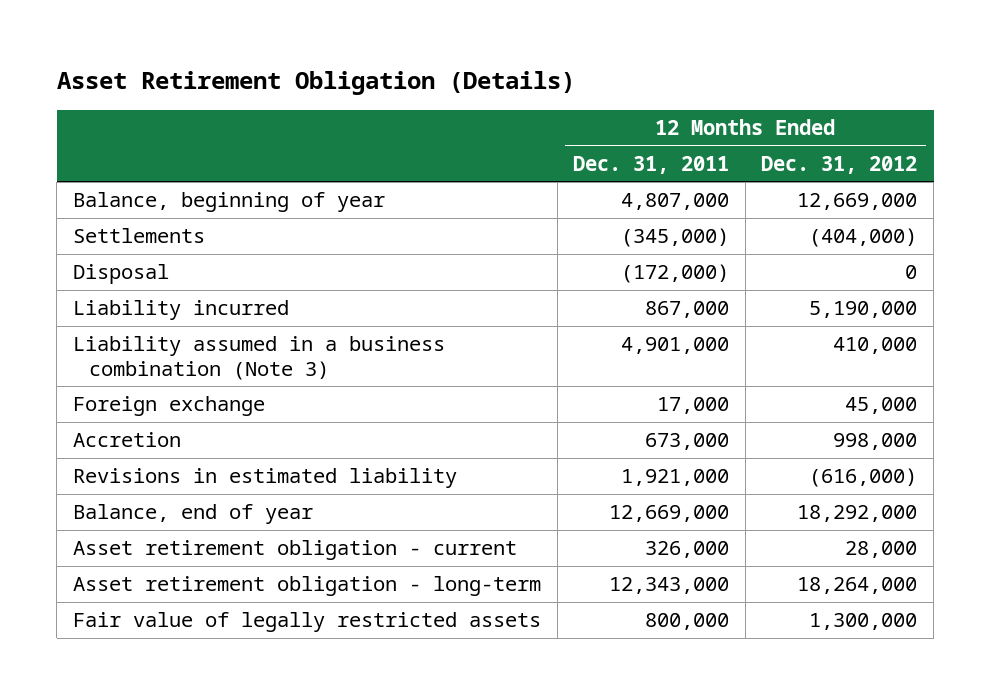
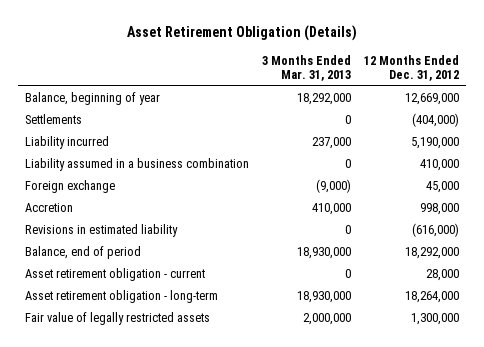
[573,155,730,174] Dec. 31, 2011 -> none
none -> [261,54,351,82] 3 Months Ended Mar. 31, 2013
[73,264,170,285] Disposal -> none
[73,336,446,381] Liability assumed in a business combination (Note 3) -> [24,158,249,172] Liability assumed in a business combination
[73,504,314,525] Balance, end of year -> [24,246,141,260] Balance, end of period

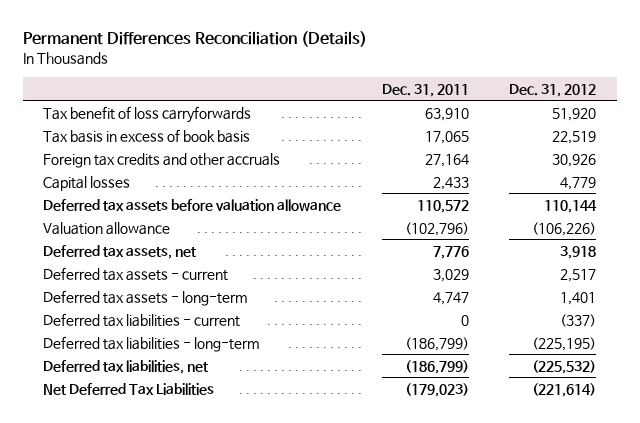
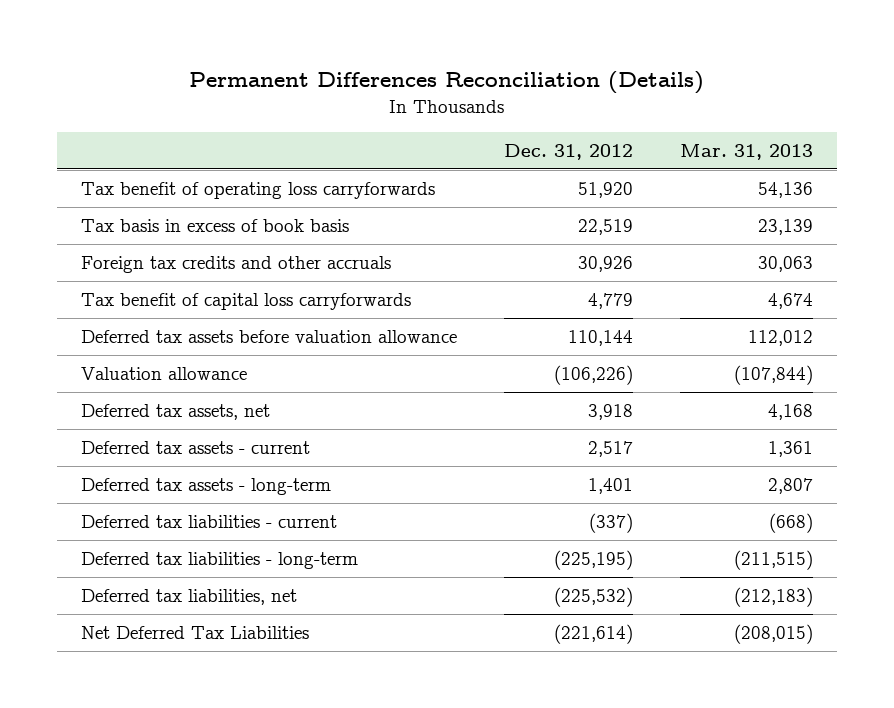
[381,83,469,97] Dec. 31, 2011 -> none
none -> [680,143,814,160] Mar. 31, 2013
[43,105,252,123] Tax benefit of loss carryforwards -> [80,182,435,200] Tax benefit of operating loss carryforwards
[43,175,131,191] Capital losses -> [80,293,411,311] Tax benefit of capital loss carryforwards

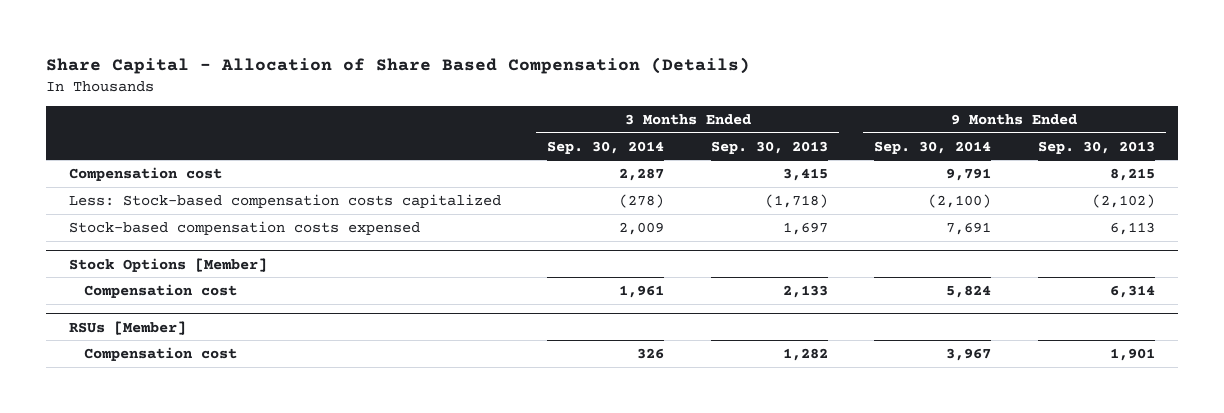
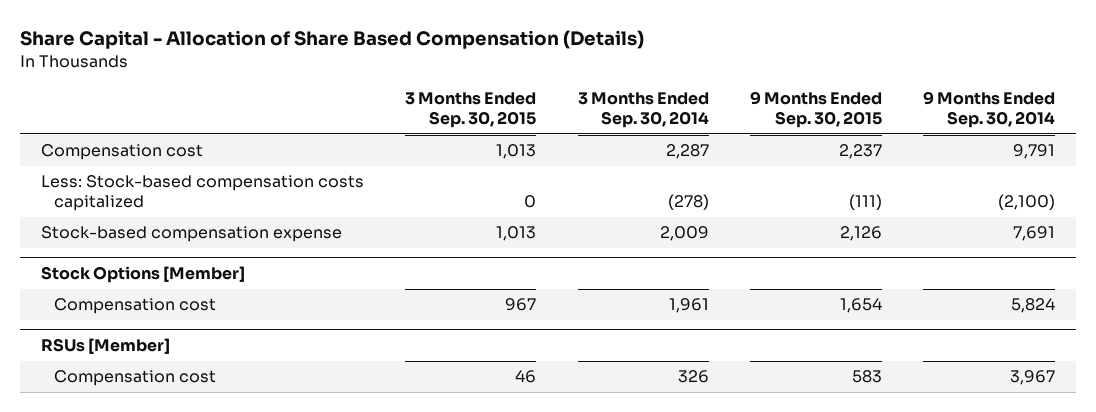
[710,140,828,154] Sep. 30, 2013 -> none
[1037,140,1155,154] Sep. 30, 2013 -> none
none -> [405,92,537,129] 3 Months Ended Sep. 30, 2015
none -> [750,91,883,129] 9 Months Ended Sep. 30, 2015
[69,220,421,235] Stock-based compensation costs expensed -> [41,226,343,243] Stock-based compensation expense

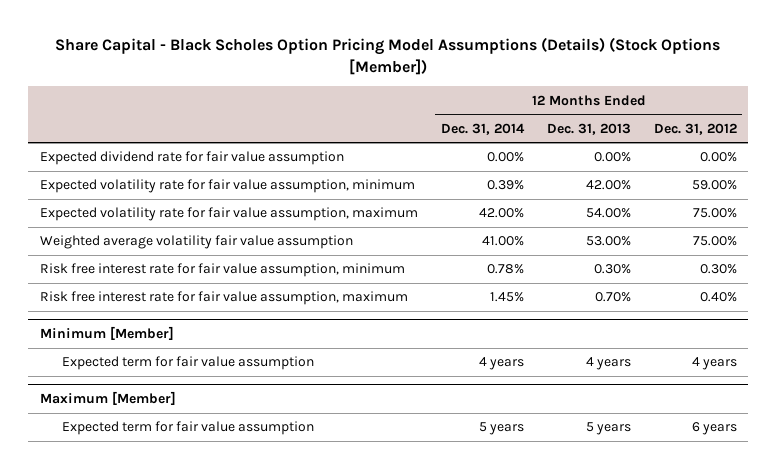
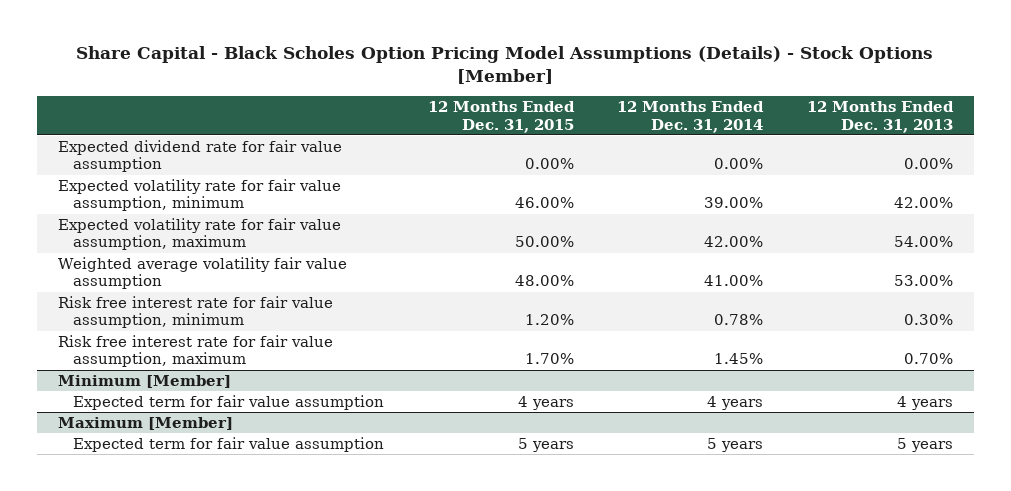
[55,37,721,76] Share Capital - Black Scholes Option Pricing Model Assumptions (Details) (Stock Options [Member]) -> [76,46,934,84] Share Capital - Black Scholes Option Pricing Model Assumptions (Details) - Stock Options [Member]
[653,122,737,135] Dec. 31, 2012 -> none
none -> [427,101,575,133] 12 Months Ended Dec. 31, 2015
[486,180,524,191] 0.39% -> [704,197,764,209] 39.00%

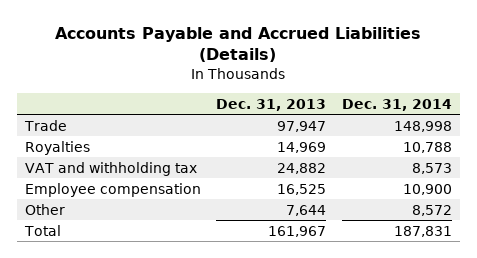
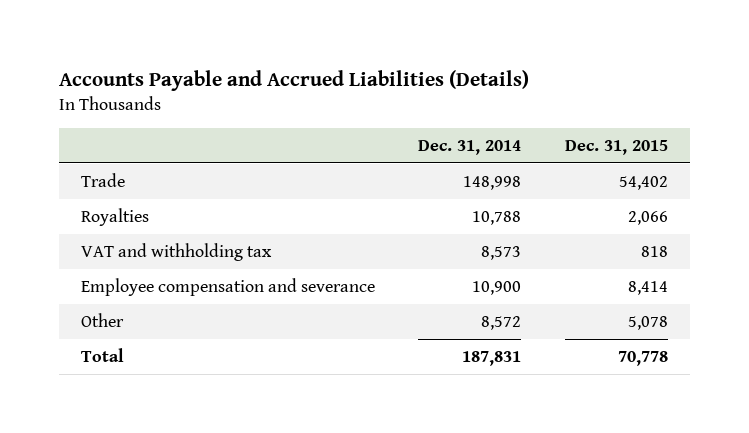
[216,98,327,111] Dec. 31, 2013 -> none
none -> [564,140,668,156] Dec. 31, 2015
[24,182,201,197] Employee compensation -> [80,277,375,296] Employee compensation and severance

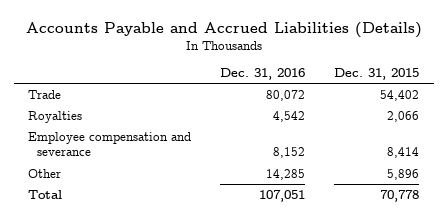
[418,140,522,156] Dec. 31, 2014 -> none
none -> [220,68,306,81] Dec. 31, 2016
[80,242,272,261] VAT and withholding tax -> none
[627,315,668,330] 5,078 -> [387,168,420,180] 5,896

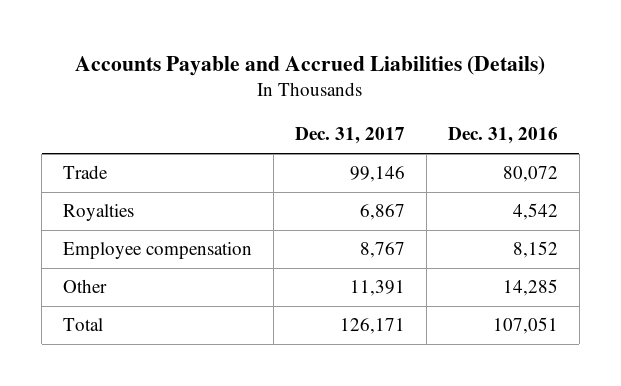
[334,68,420,81] Dec. 31, 2015 -> none
none -> [294,127,405,145] Dec. 31, 2017
[28,131,192,157] Employee compensation and severance -> [62,242,252,260] Employee compensation

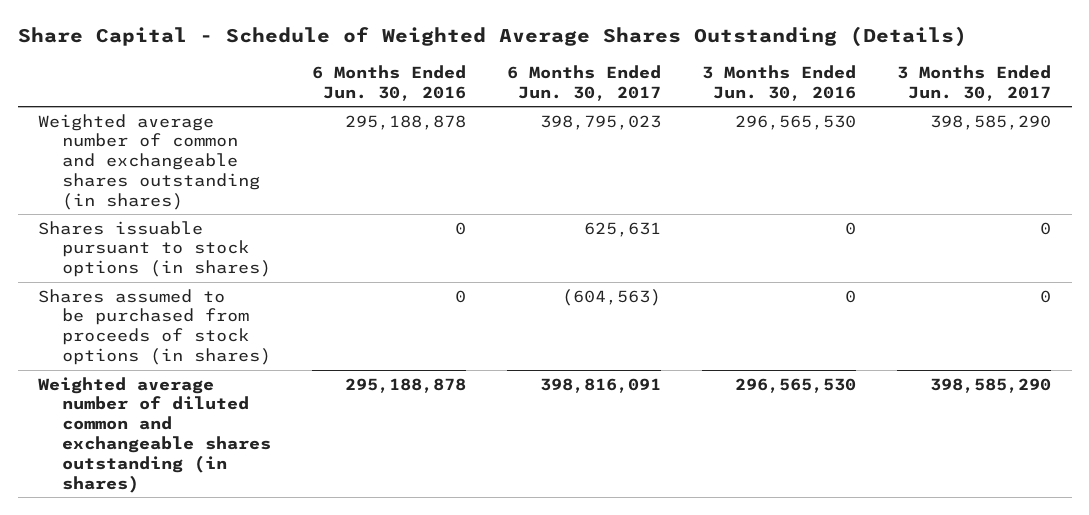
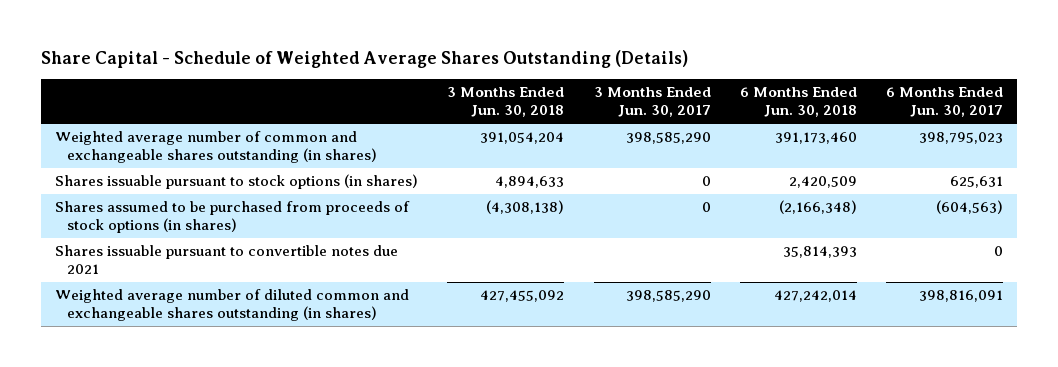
[311,64,466,101] 6 Months Ended Jun. 30, 2016 -> none
[701,64,856,101] 3 Months Ended Jun. 30, 2016 -> none
none -> [447,87,565,118] 3 Months Ended Jun. 30, 2018
none -> [739,87,857,118] 6 Months Ended Jun. 30, 2018
none -> [55,245,399,275] Shares issuable pursuant to convertible notes due 2021

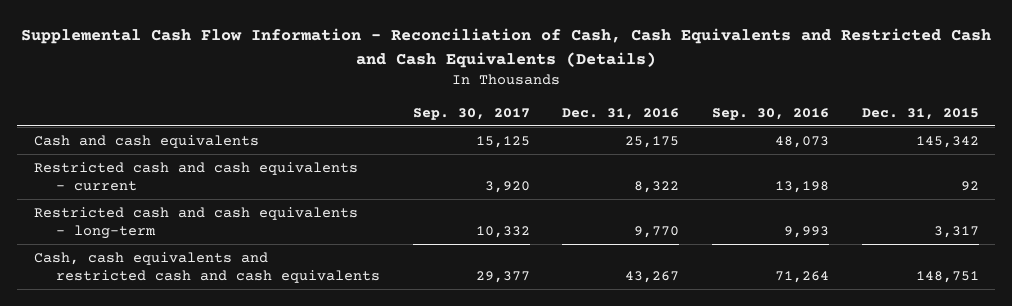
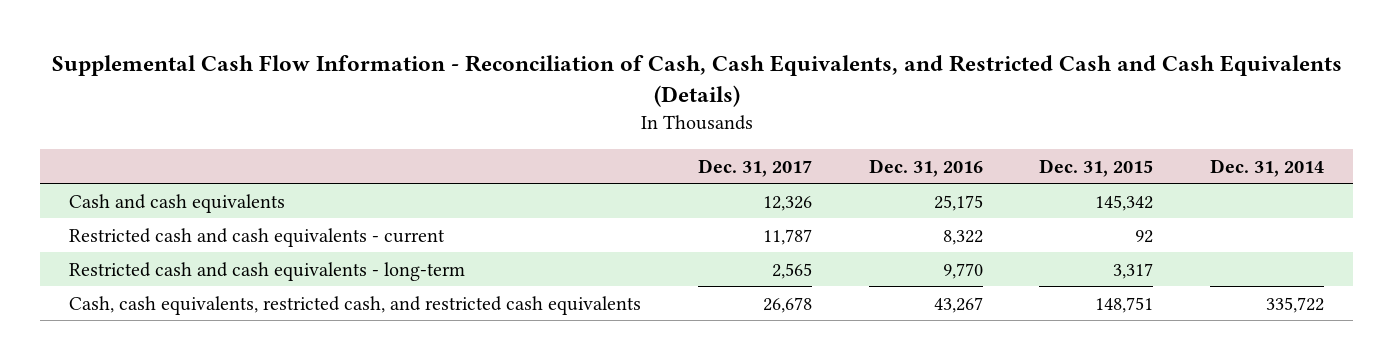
[21,28,992,68] Supplemental Cash Flow Information - Reconciliation of Cash, Cash Equivalents and Restricted Cash and Cash Equivalents (Details) -> [51,55,1342,108] Supplemental Cash Flow Information - Reconciliation of Cash, Cash Equivalents, and Restricted Cash and Cash Equivalents (Details)
[412,107,530,120] Sep. 30, 2017 -> none
[712,107,830,120] Sep. 30, 2016 -> none
none -> [697,158,812,177] Dec. 31, 2017
none -> [1210,158,1325,177] Dec. 31, 2014
[33,251,381,283] Cash, cash equivalents and restricted cash and cash equivalents -> [68,295,641,315] Cash, cash equivalents, restricted cash, and restricted cash equivalents

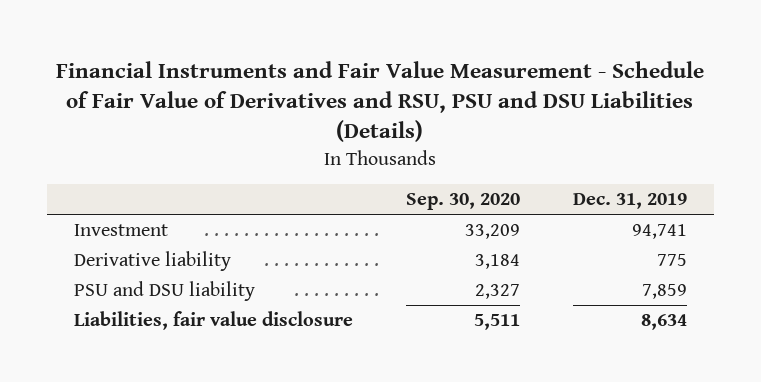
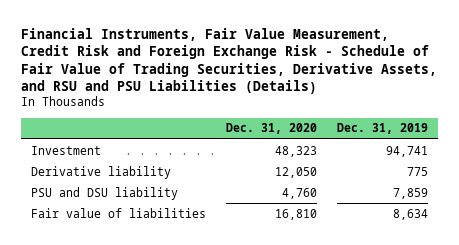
[56,60,705,143] Financial Instruments and Fair Value Measurement - Schedule of Fair Value of Derivatives and RSU, PSU and DSU Liabilities (Details) -> [21,27,438,95] Financial Instruments, Fair Value Measurement, Credit Risk and Foreign Exchange Risk - Schedule of Fair Value of Trading Securities, Derivative Assets, and RSU and PSU Liabilities (Details)
[405,193,520,211] Sep. 30, 2020 -> none
none -> [225,123,317,135] Dec. 31, 2020
[73,311,353,331] Liabilities, fair value disclosure -> [31,207,207,218] Fair value of liabilities

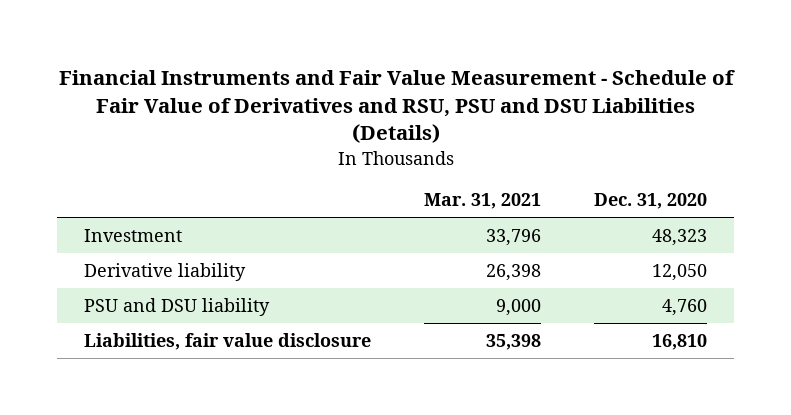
[21,27,438,95] Financial Instruments, Fair Value Measurement, Credit Risk and Foreign Exchange Risk - Schedule of Fair Value of Trading Securities, Derivative Assets, and RSU and PSU Liabilities (Details) -> [58,70,735,144] Financial Instruments and Fair Value Measurement - Schedule of Fair Value of Derivatives and RSU, PSU and DSU Liabilities (Details)
[336,123,428,135] Dec. 31, 2019 -> none
none -> [424,193,542,210] Mar. 31, 2021
[31,207,207,218] Fair value of liabilities -> [83,332,371,350] Liabilities, fair value disclosure

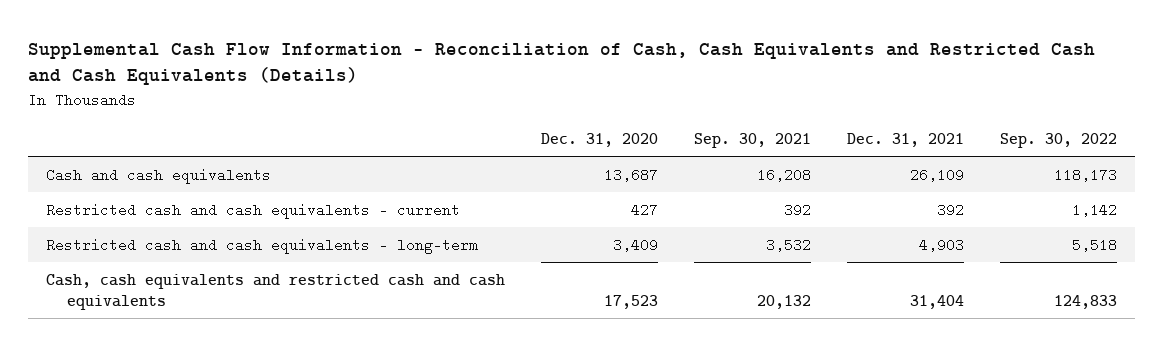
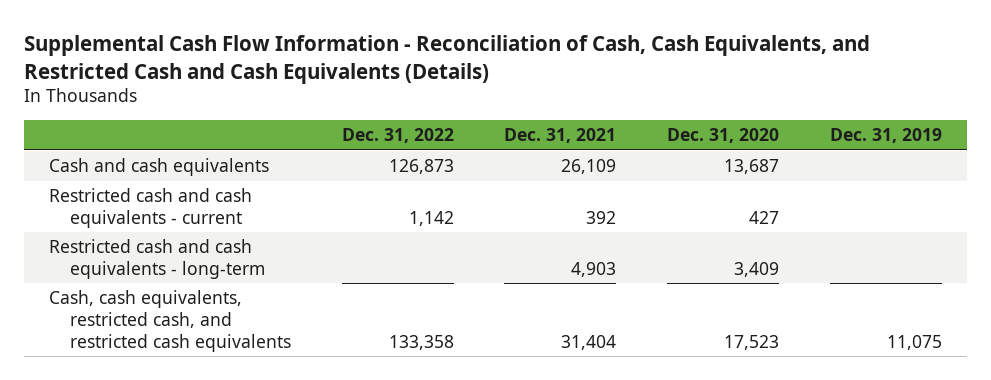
[28,42,1096,86] Supplemental Cash Flow Information - Reconciliation of Cash, Cash Equivalents and Restricted Cash and Cash Equivalents (Details) -> [23,35,870,84] Supplemental Cash Flow Information - Reconciliation of Cash, Cash Equivalents, and Restricted Cash and Cash Equivalents (Details)
[694,133,812,149] Sep. 30, 2021 -> none
[999,133,1117,149] Sep. 30, 2022 -> none
none -> [341,128,454,144] Dec. 31, 2022
none -> [829,128,942,144] Dec. 31, 2019
[46,273,506,310] Cash, cash equivalents and restricted cash and cash equivalents -> [49,290,291,352] Cash, cash equivalents, restricted cash, and restricted cash equivalents

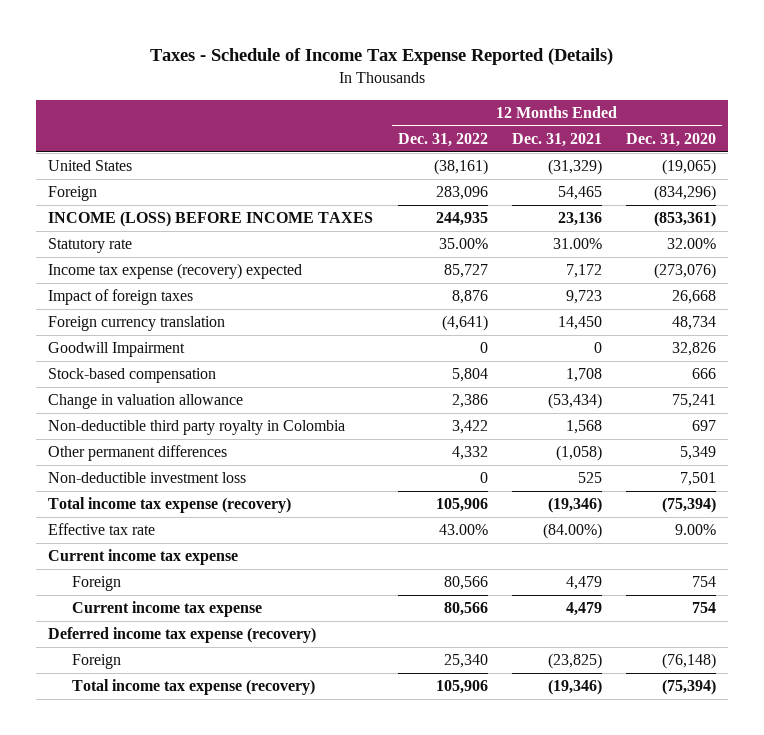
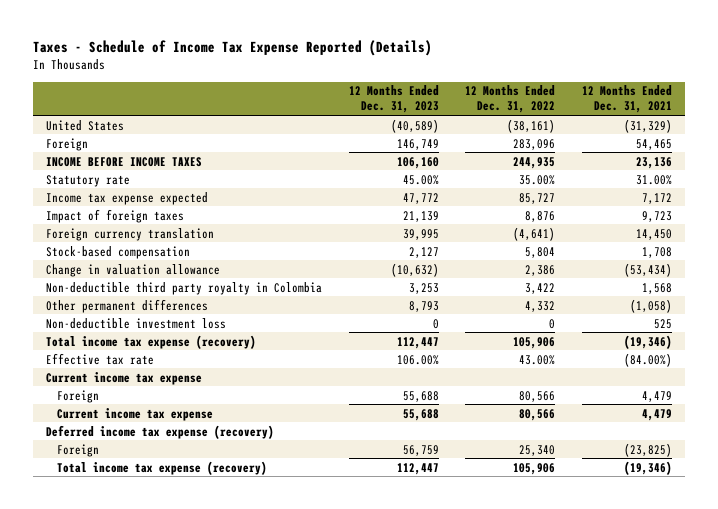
[626,132,717,147] Dec. 31, 2020 -> none
none -> [348,85,439,114] 12 Months Ended Dec. 31, 2023
[48,211,374,228] INCOME (LOSS) BEFORE INCOME TAXES -> [46,156,203,167] INCOME BEFORE INCOME TAXES
[48,263,303,280] Income tax expense (recovery) expected -> [46,191,209,205] Income tax expense expected
[48,342,186,358] Goodwill Impairment -> none

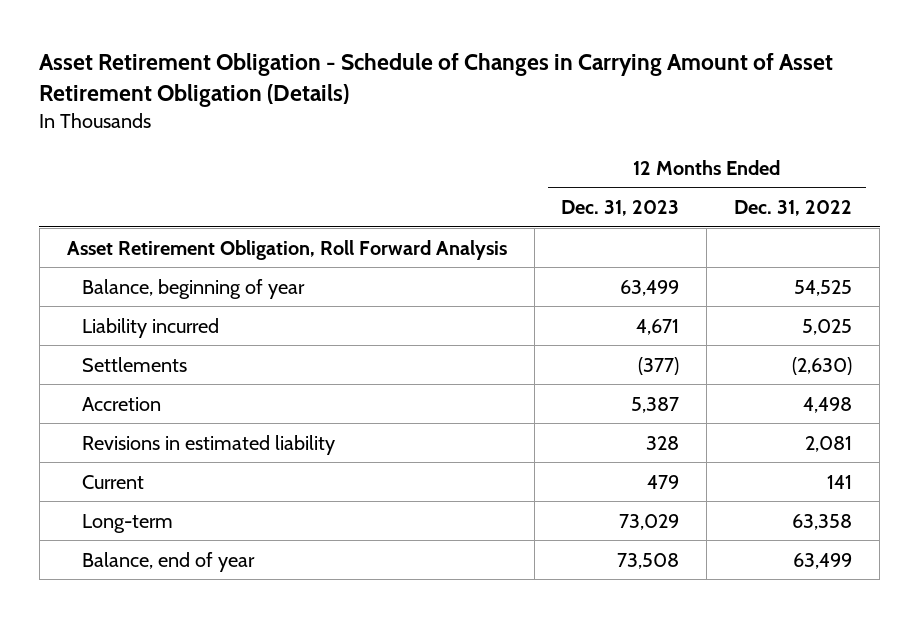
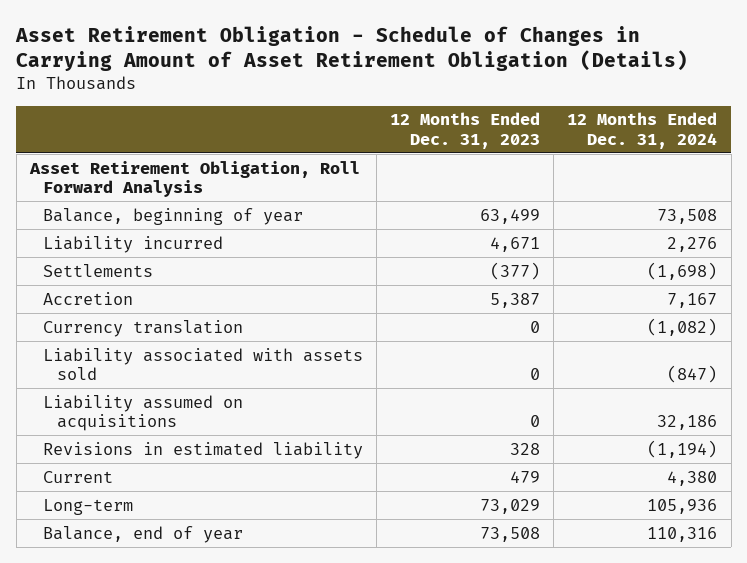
[734,199,853,216] Dec. 31, 2022 -> none
none -> [567,112,718,149] 12 Months Ended Dec. 31, 2024
none -> [43,319,244,337] Currency translation
none -> [43,347,364,381] Liability associated with assets sold
none -> [43,394,244,432] Liability assumed on acquisitions

